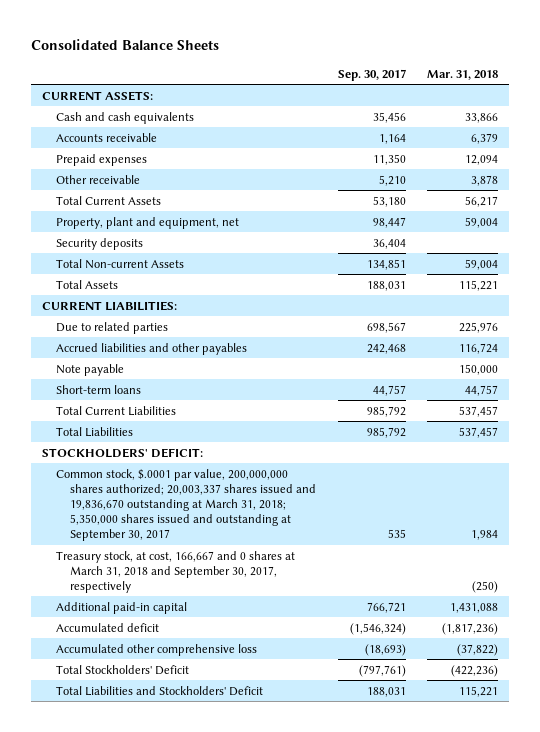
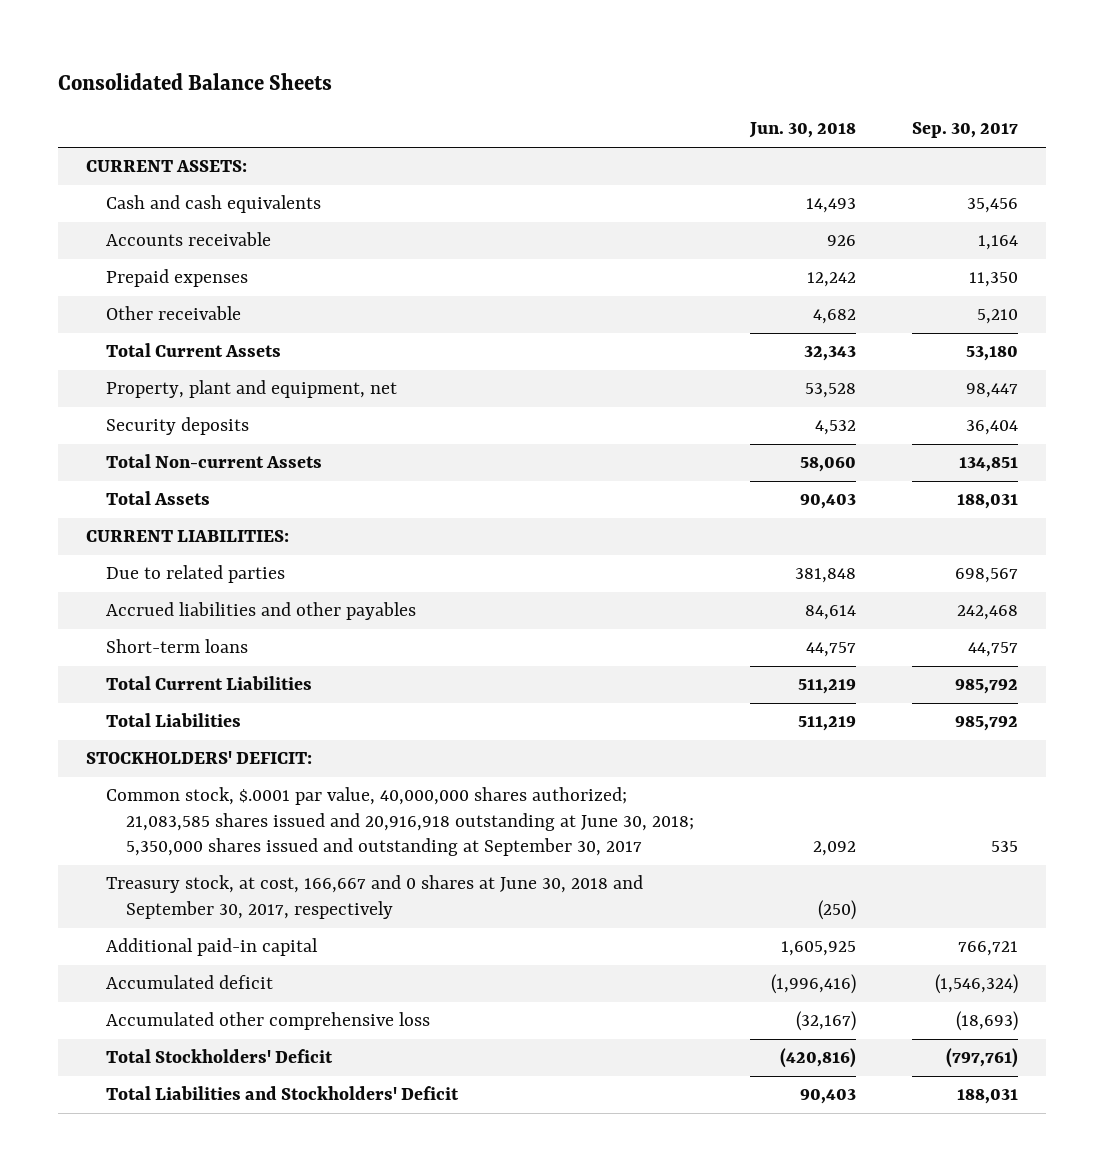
[427,69,499,80] Mar. 31, 2018 -> none
none -> [749,122,857,139] Jun. 30, 2018
[55,363,124,376] Note payable -> none
[55,468,317,542] Common stock, $.0001 par value, 200,000,000 shares authorized; 20,003,337 shares issued and 19,836,670 outstanding at March 31, 2018; 5,350,000 shares issued and outstanding at September 30, 2017 -> [105,787,694,856] Common stock, $.0001 par value, 40,000,000 shares authorized; 21,083,585 shares issued and 20,916,918 outstanding at June 30, 2018; 5,350,000 shares issued and outstanding at September 30, 2017
[55,550,295,593] Treasury stock, at cost, 166,667 and 0 shares at March 31, 2018 and September 30, 2017, respectively -> [105,875,643,919] Treasury stock, at cost, 166,667 and 0 shares at June 30, 2018 and September 30, 2017, respectively

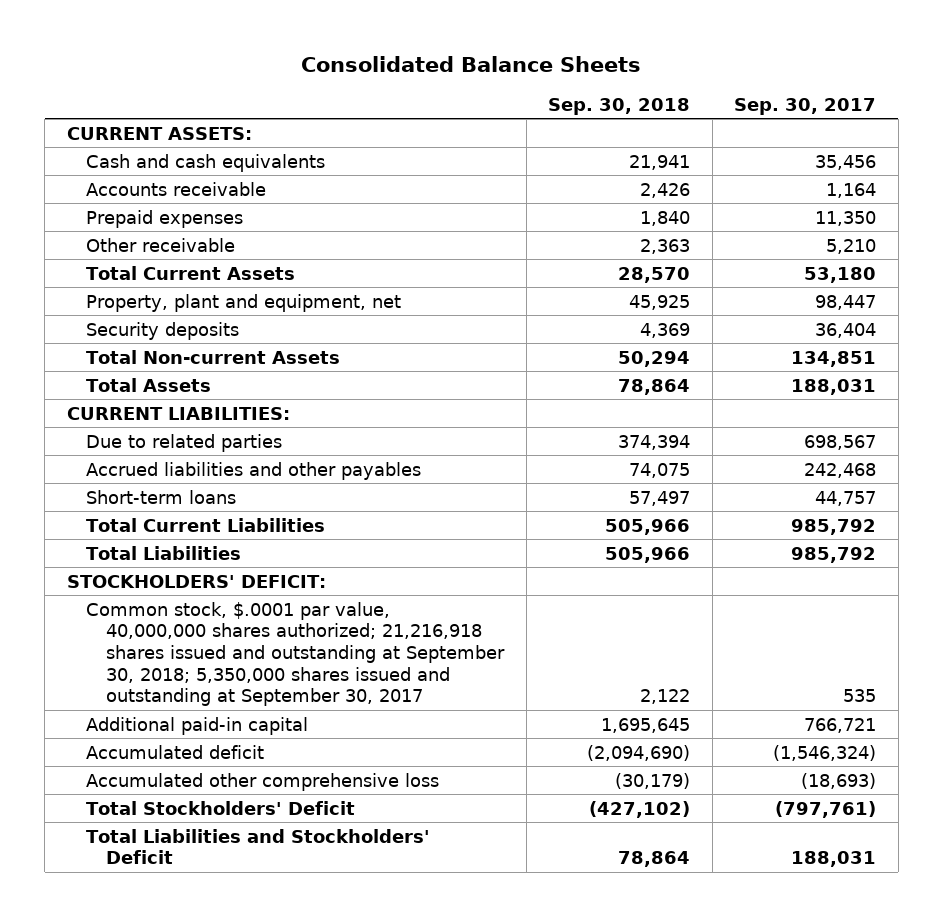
[749,122,857,139] Jun. 30, 2018 -> none
none -> [548,97,691,115] Sep. 30, 2018
[105,875,643,919] Treasury stock, at cost, 166,667 and 0 shares at June 30, 2018 and September 30, 2017, respectively -> none
[105,787,694,856] Common stock, $.0001 par value, 40,000,000 shares authorized; 21,083,585 shares issued and 20,916,918 outstanding at June 30, 2018; 5,350,000 shares issued and outstanding at September 30, 2017 -> [86,601,506,707] Common stock, $.0001 par value, 40,000,000 shares authorized; 21,216,918 shares issued and outstanding at September 30, 2018; 5,350,000 shares issued and outstanding at September 30, 2017

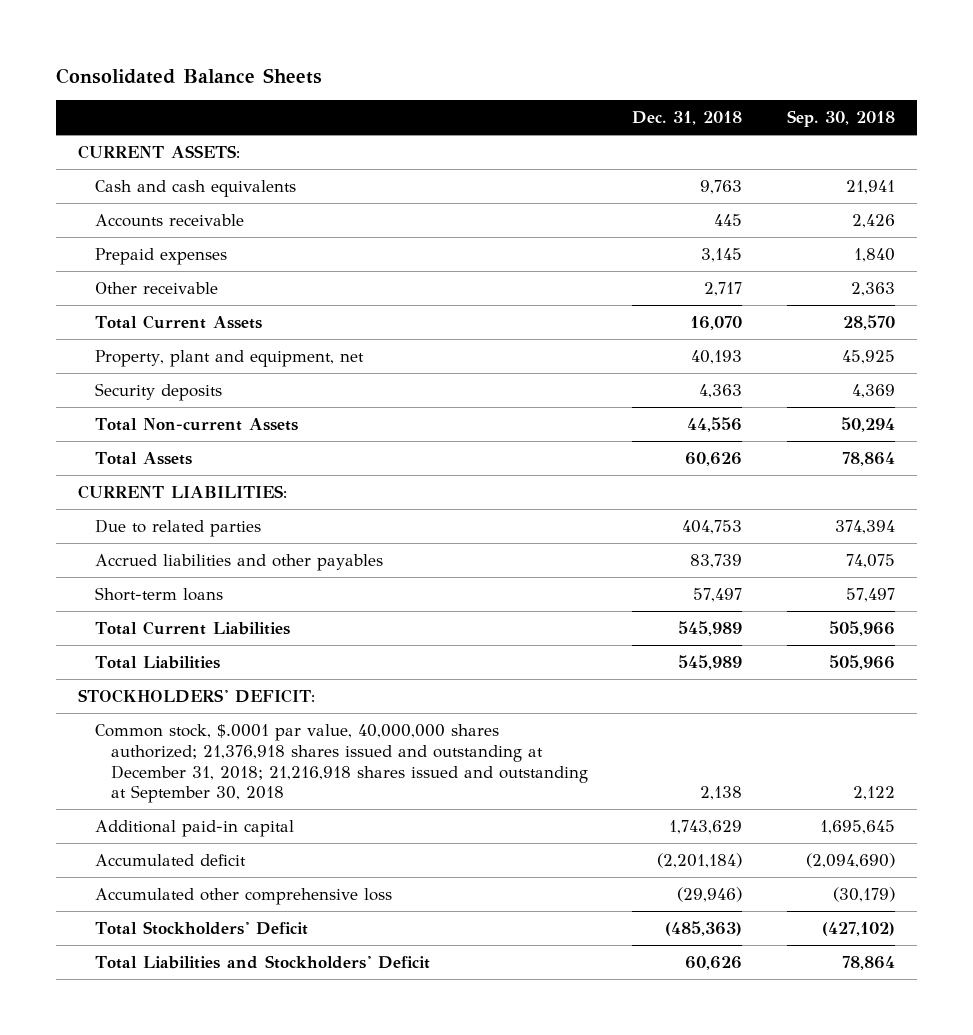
[734,97,877,115] Sep. 30, 2017 -> none
none -> [632,111,743,126] Dec. 31, 2018
[86,601,506,707] Common stock, $.0001 par value, 40,000,000 shares authorized; 21,216,918 shares issued and outstanding at September 30, 2018; 5,350,000 shares issued and outstanding at September 30, 2017 -> [94,724,588,804] Common stock, $.0001 par value, 40,000,000 shares authorized; 21,376,918 shares issued and outstanding at December 31, 2018; 21,216,918 shares issued and outstanding at September 30, 2018

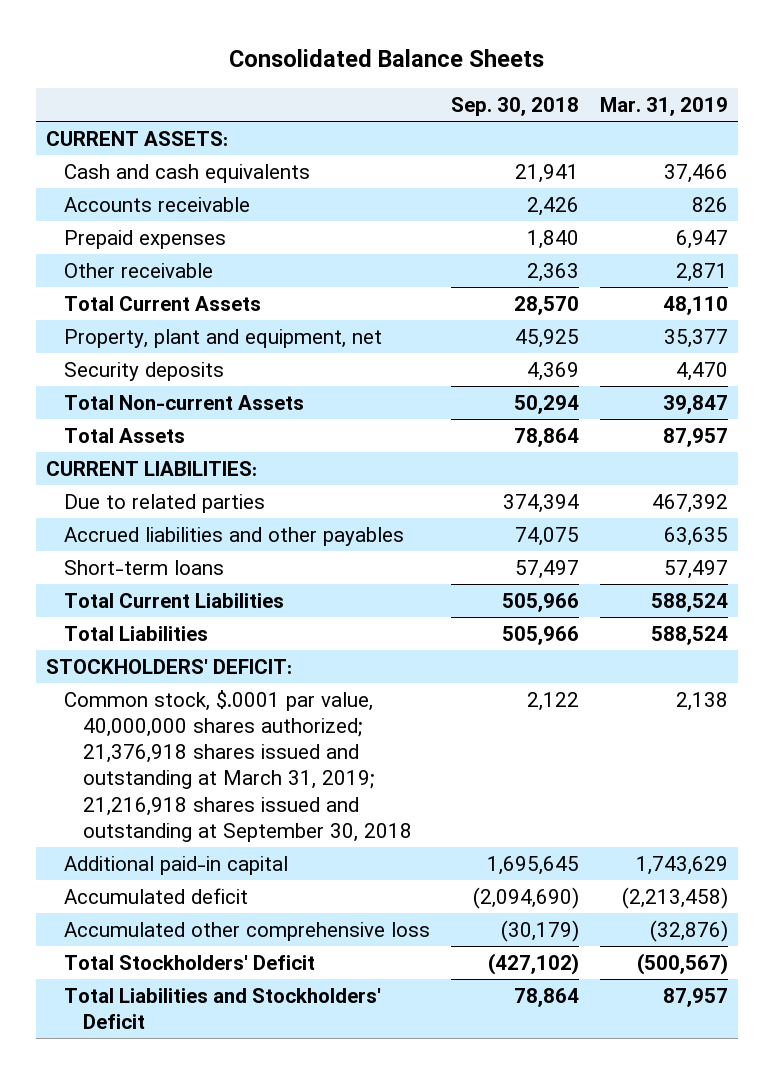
[632,111,743,126] Dec. 31, 2018 -> none
none -> [599,96,728,116] Mar. 31, 2019
[94,724,588,804] Common stock, $.0001 par value, 40,000,000 shares authorized; 21,376,918 shares issued and outstanding at December 31, 2018; 21,216,918 shares issued and outstanding at September 30, 2018 -> [64,689,413,842] Common stock, $.0001 par value, 40,000,000 shares authorized; 21,376,918 shares issued and outstanding at March 31, 2019; 21,216,918 shares issued and outstanding at September 30, 2018

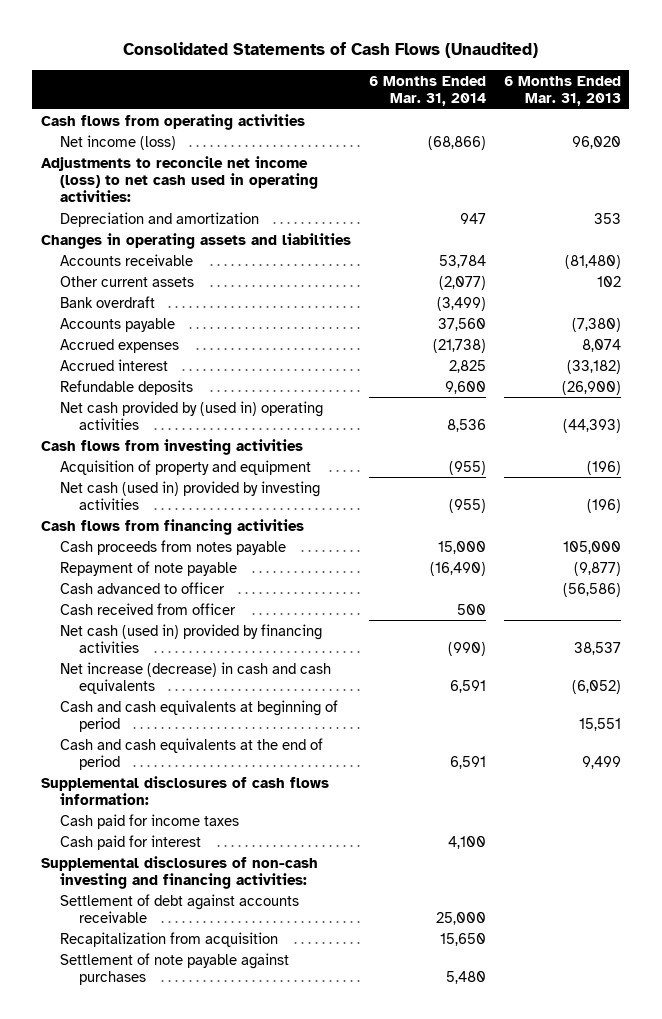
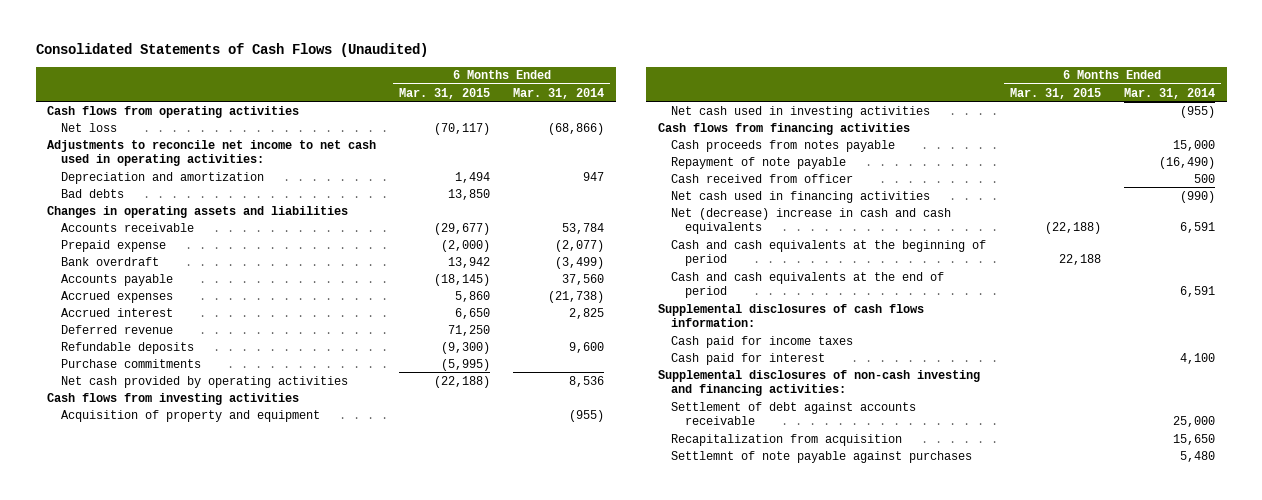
[503,75,621,107] 6 Months Ended Mar. 31, 2013 -> none
none -> [399,87,491,99] Mar. 31, 2015
[60,134,177,150] Net income (loss) -> [60,122,117,132] Net loss
[41,155,319,203] Adjustments to reconcile net income (loss) to net cash used in operating activities: -> [47,139,377,167] Adjustments to reconcile net income to net cash used in operating activities:
none -> [60,188,124,198] Bad debts
[60,275,195,287] Other current assets -> [60,239,166,252] Prepaid expense
none -> [60,324,173,334] Deferred revenue
none -> [60,358,201,368] Purchase commitments
[60,400,324,430] Net cash provided by (used in) operating activities -> [60,375,348,388] Net cash provided by operating activities
[60,480,321,510] Net cash (used in) provided by investing activities -> [671,105,931,118] Net cash used in investing activities
[60,581,226,594] Cash advanced to officer -> none
[60,623,323,653] Net cash (used in) provided by financing activities -> [671,190,931,203] Net cash used in financing activities
[60,661,332,694] Net increase (decrease) in cash and cash equivalents -> [671,207,952,235] Net (decrease) increase in cash and cash equivalents
[60,699,339,732] Cash and cash equivalents at beginning of period -> [671,239,987,267] Cash and cash equivalents at the beginning of period
[60,952,290,985] Settlement of note payable against purchases -> [671,450,973,463] Settlemnt of note payable against purchases

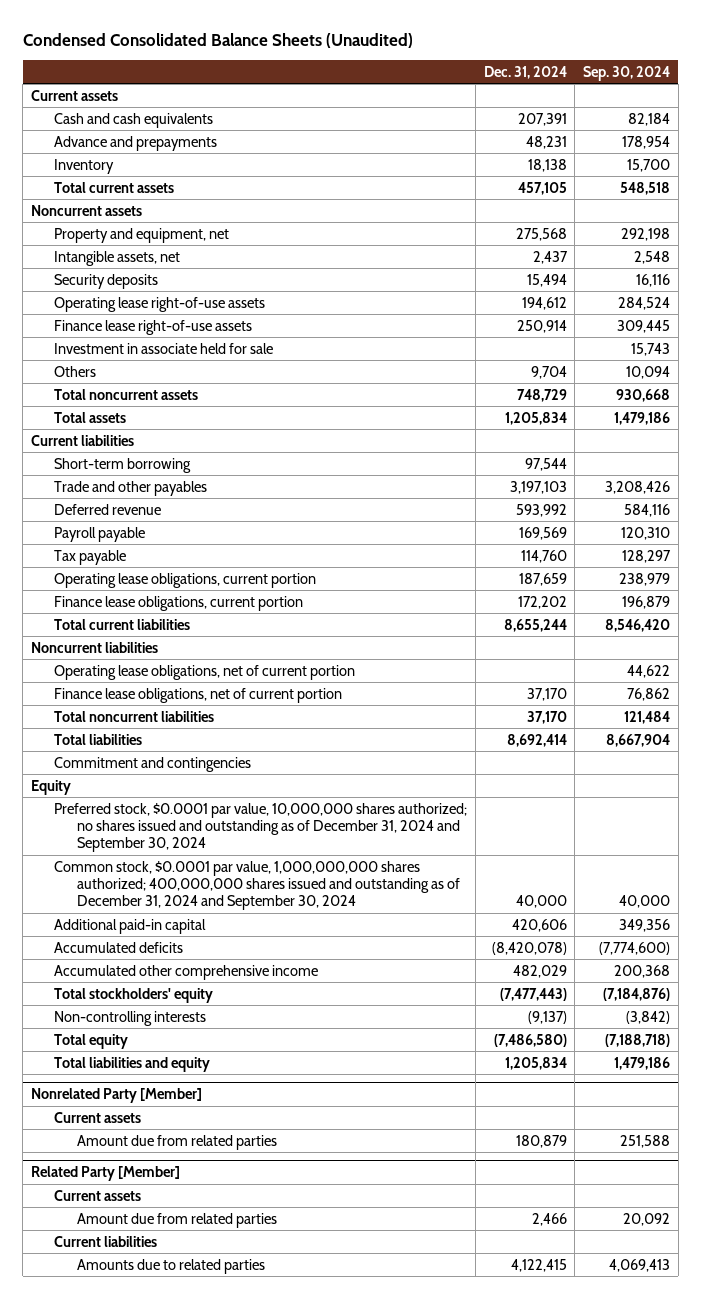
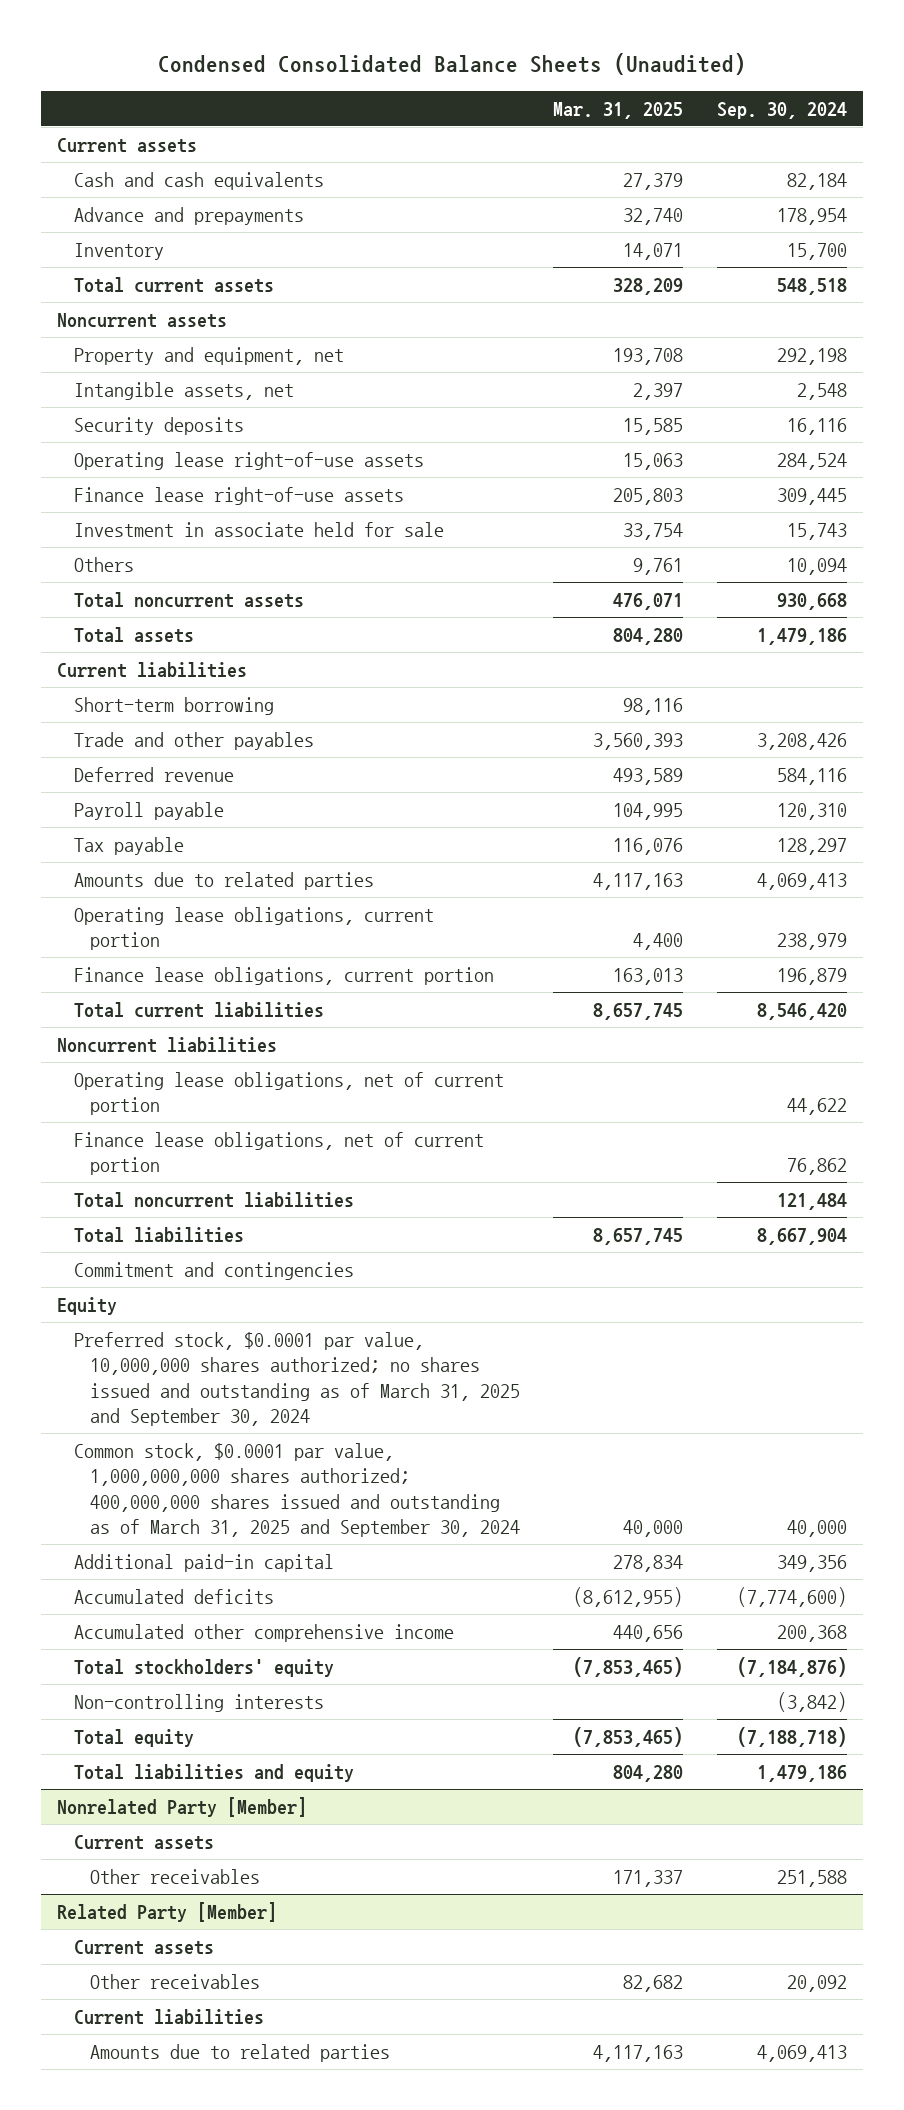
[483,65,567,79] Dec. 31, 2024 -> none
none -> [553,101,684,119] Mar. 31, 2025
none -> [73,871,374,890] Amounts due to related parties
[54,802,468,853] Preferred stock, $0.0001 par value, 10,000,000 shares authorized; no shares issued and outstanding as of December 31, 2024 and September 30, 2024 -> [73,1331,520,1427] Preferred stock, $0.0001 par value, 10,000,000 shares authorized; no shares issued and outstanding as of March 31, 2025 and September 30, 2024
[54,860,461,911] Common stock, $0.0001 par value, 1,000,000,000 shares authorized; 400,000,000 shares issued and outstanding as of December 31, 2024 and September 30, 2024 -> [73,1442,520,1538] Common stock, $0.0001 par value, 1,000,000,000 shares authorized; 400,000,000 shares issued and outstanding as of March 31, 2025 and September 30, 2024
[77,1134,278,1150] Amount due from related parties -> [89,1868,260,1884] Other receivables
[77,1212,278,1228] Amount due from related parties -> [89,1973,260,1989] Other receivables

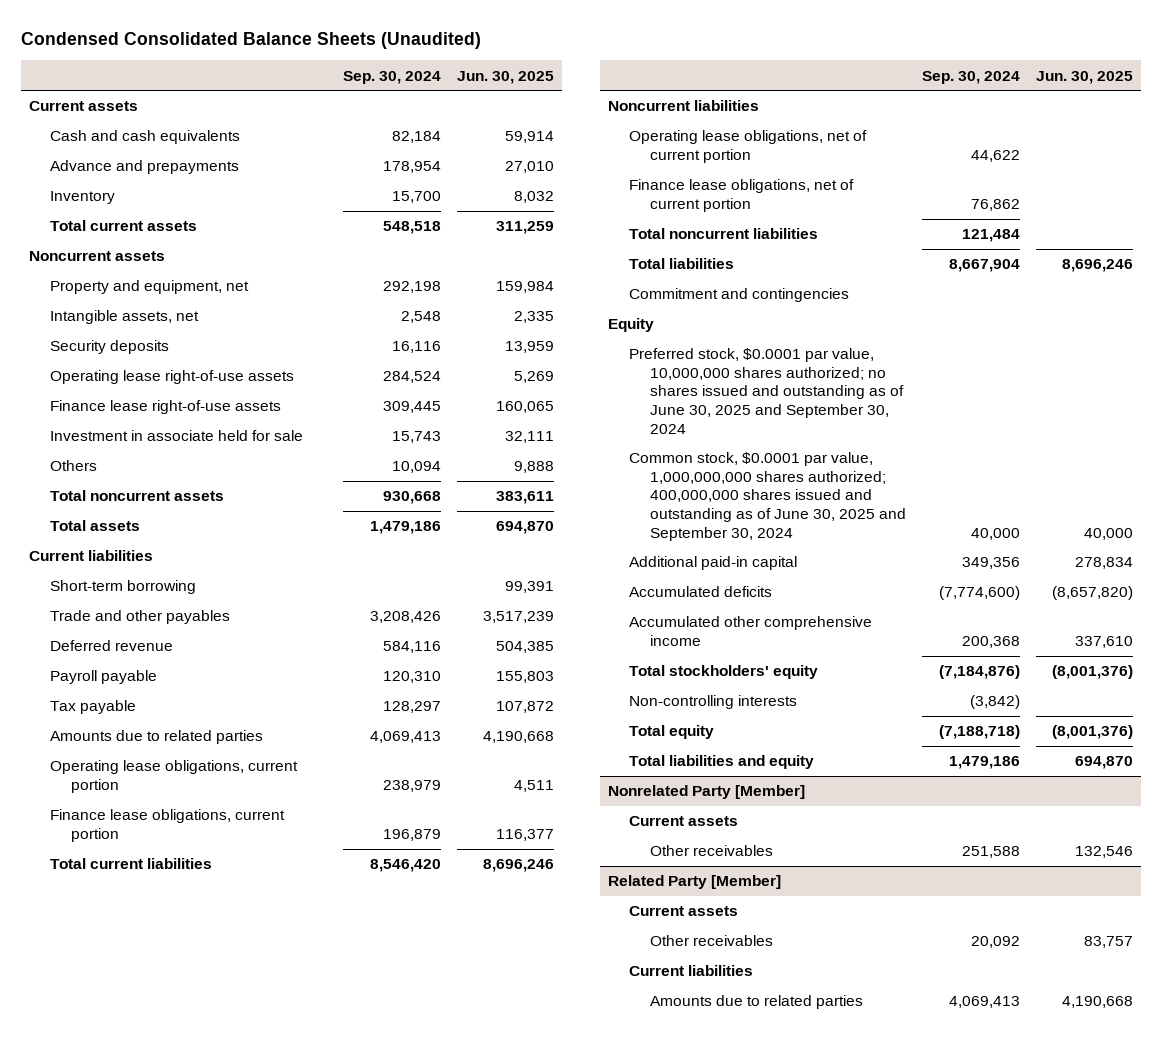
[553,101,684,119] Mar. 31, 2025 -> none
none -> [457,70,555,84] Jun. 30, 2025
[73,1331,520,1427] Preferred stock, $0.0001 par value, 10,000,000 shares authorized; no shares issued and outstanding as of March 31, 2025 and September 30, 2024 -> [629,348,905,434] Preferred stock, $0.0001 par value, 10,000,000 shares authorized; no shares issued and outstanding as of June 30, 2025 and September 30, 2024
[73,1442,520,1538] Common stock, $0.0001 par value, 1,000,000,000 shares authorized; 400,000,000 shares issued and outstanding as of March 31, 2025 and September 30, 2024 -> [629,452,907,541] Common stock, $0.0001 par value, 1,000,000,000 shares authorized; 400,000,000 shares issued and outstanding as of June 30, 2025 and September 30, 2024

